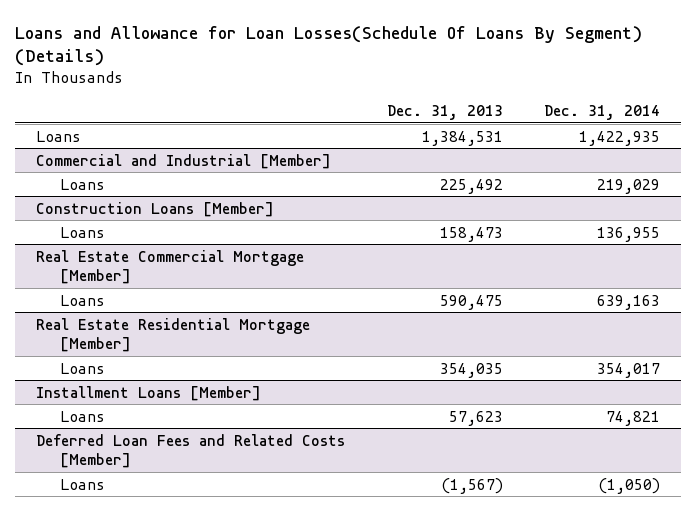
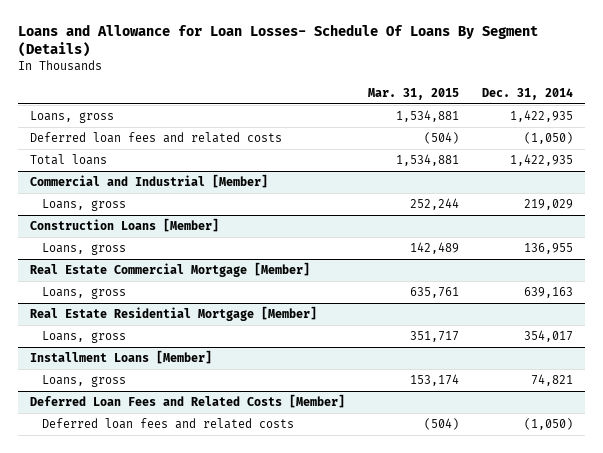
[14,25,642,67] Loans and Allowance for Loan Losses(Schedule Of Loans By Segment) (Details) -> [17,24,538,58] Loans and Allowance for Loan Losses- Schedule Of Loans By Segment (Details)
[386,104,503,120] Dec. 31, 2013 -> none
none -> [367,87,459,100] Mar. 31, 2015
none -> [29,110,114,123] Loans, gross
none -> [29,131,282,143] Deferred loan fees and related costs
[35,130,81,142] Loans -> [29,153,107,165] Total loans
[59,178,105,190] Loans -> [41,198,126,211] Loans, gross
[59,226,105,238] Loans -> [41,242,126,255] Loans, gross
[59,294,105,306] Loans -> [41,286,126,299] Loans, gross
[59,362,105,374] Loans -> [41,330,126,343] Loans, gross
[59,410,105,422] Loans -> [41,374,126,387] Loans, gross
[59,478,105,490] Loans -> none
none -> [41,417,294,429] Deferred loan fees and related costs

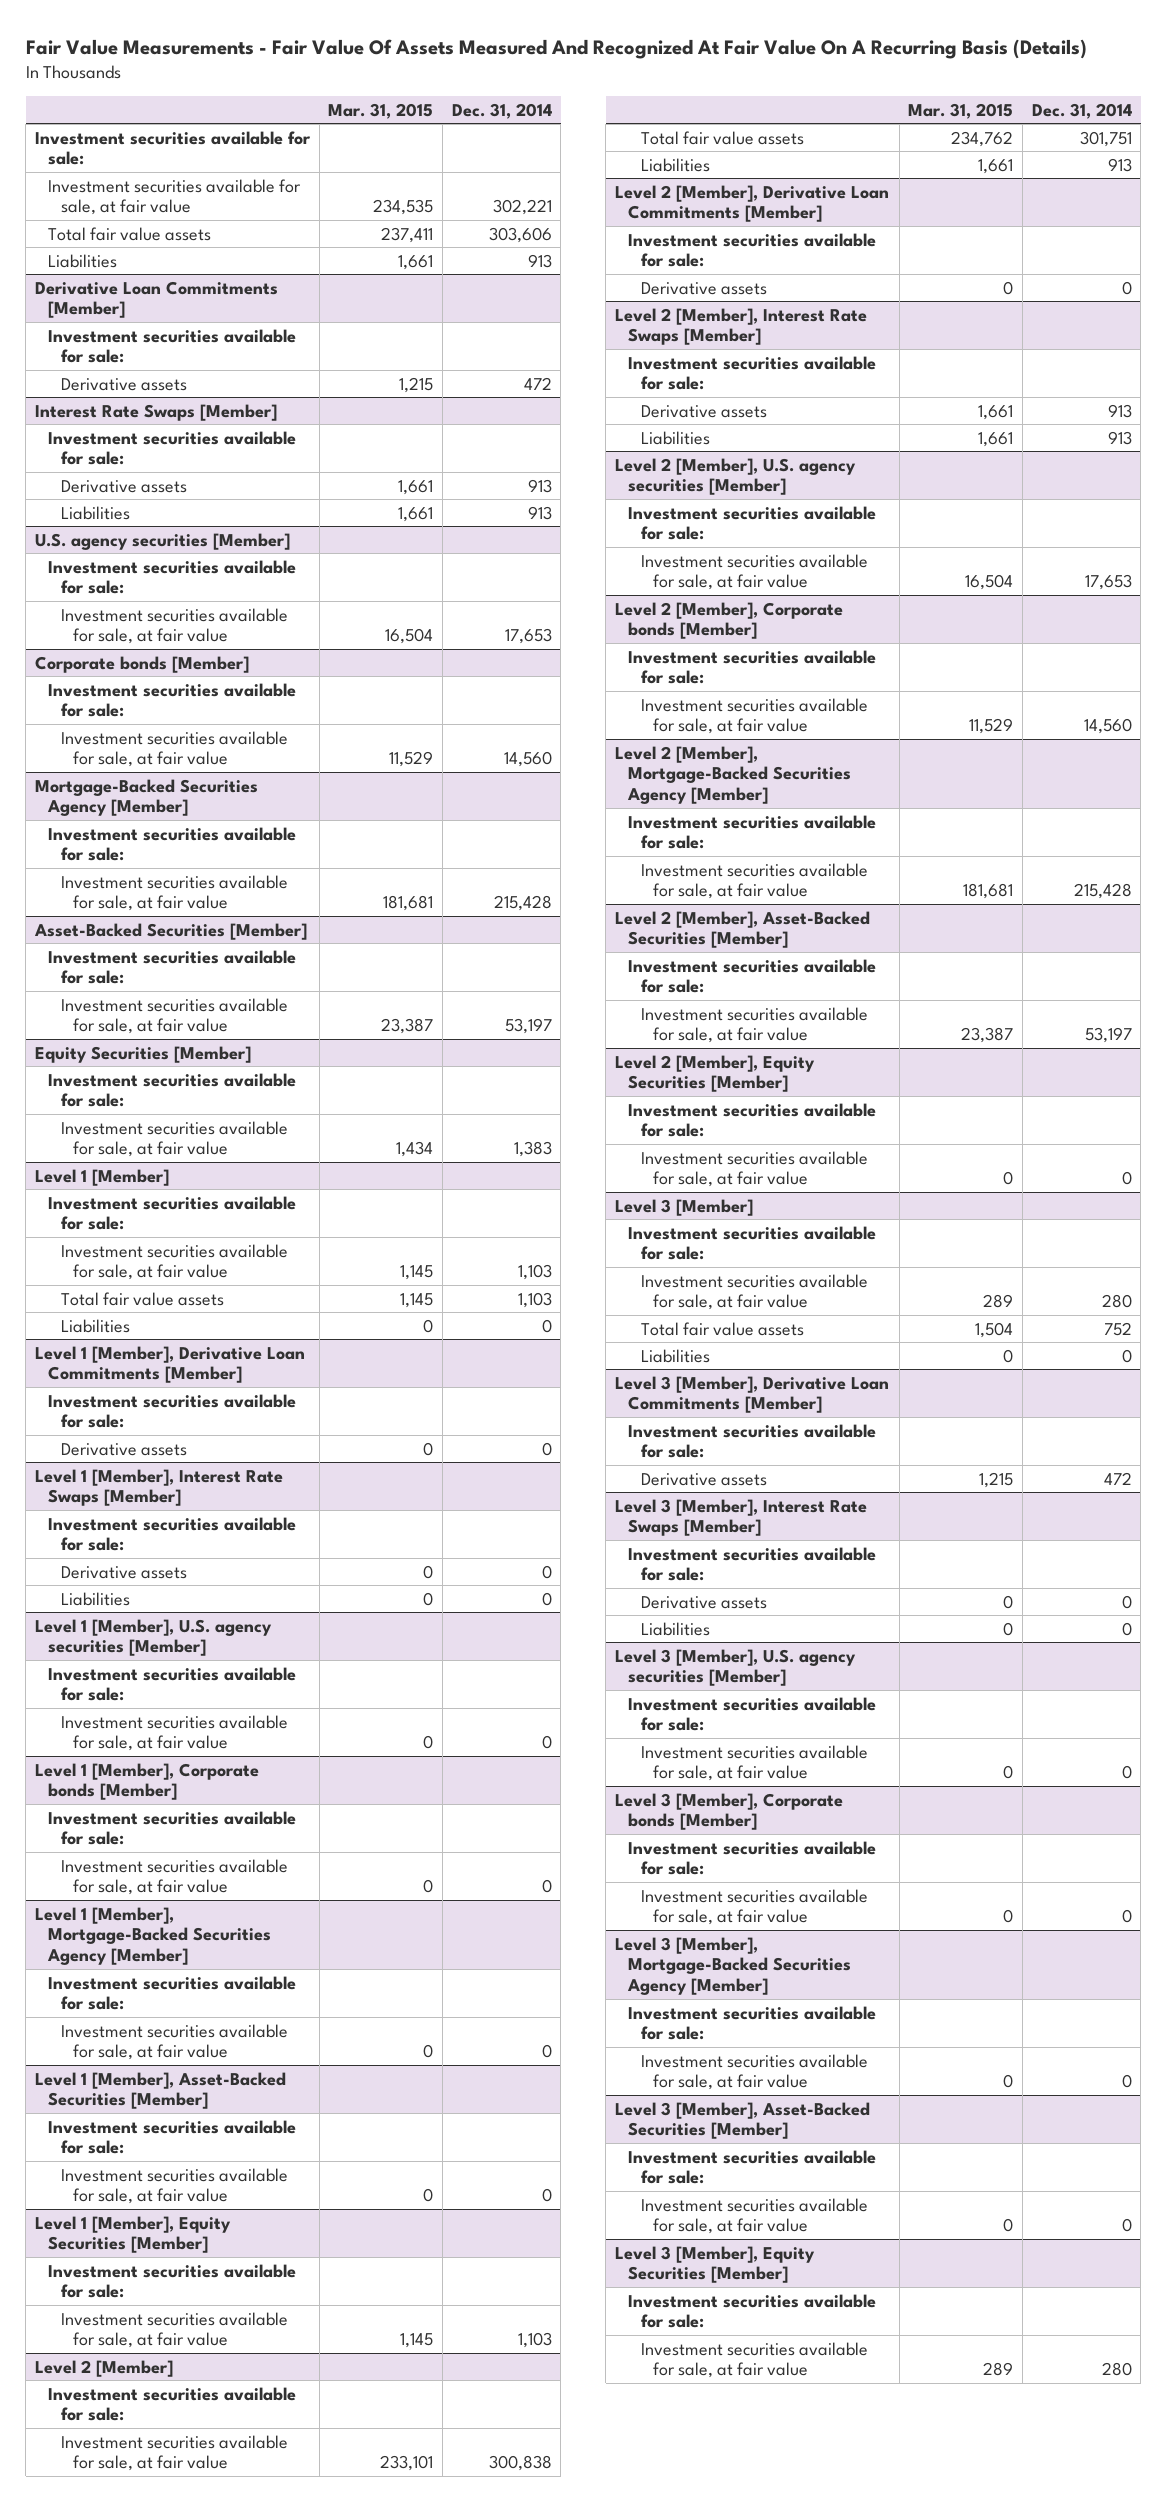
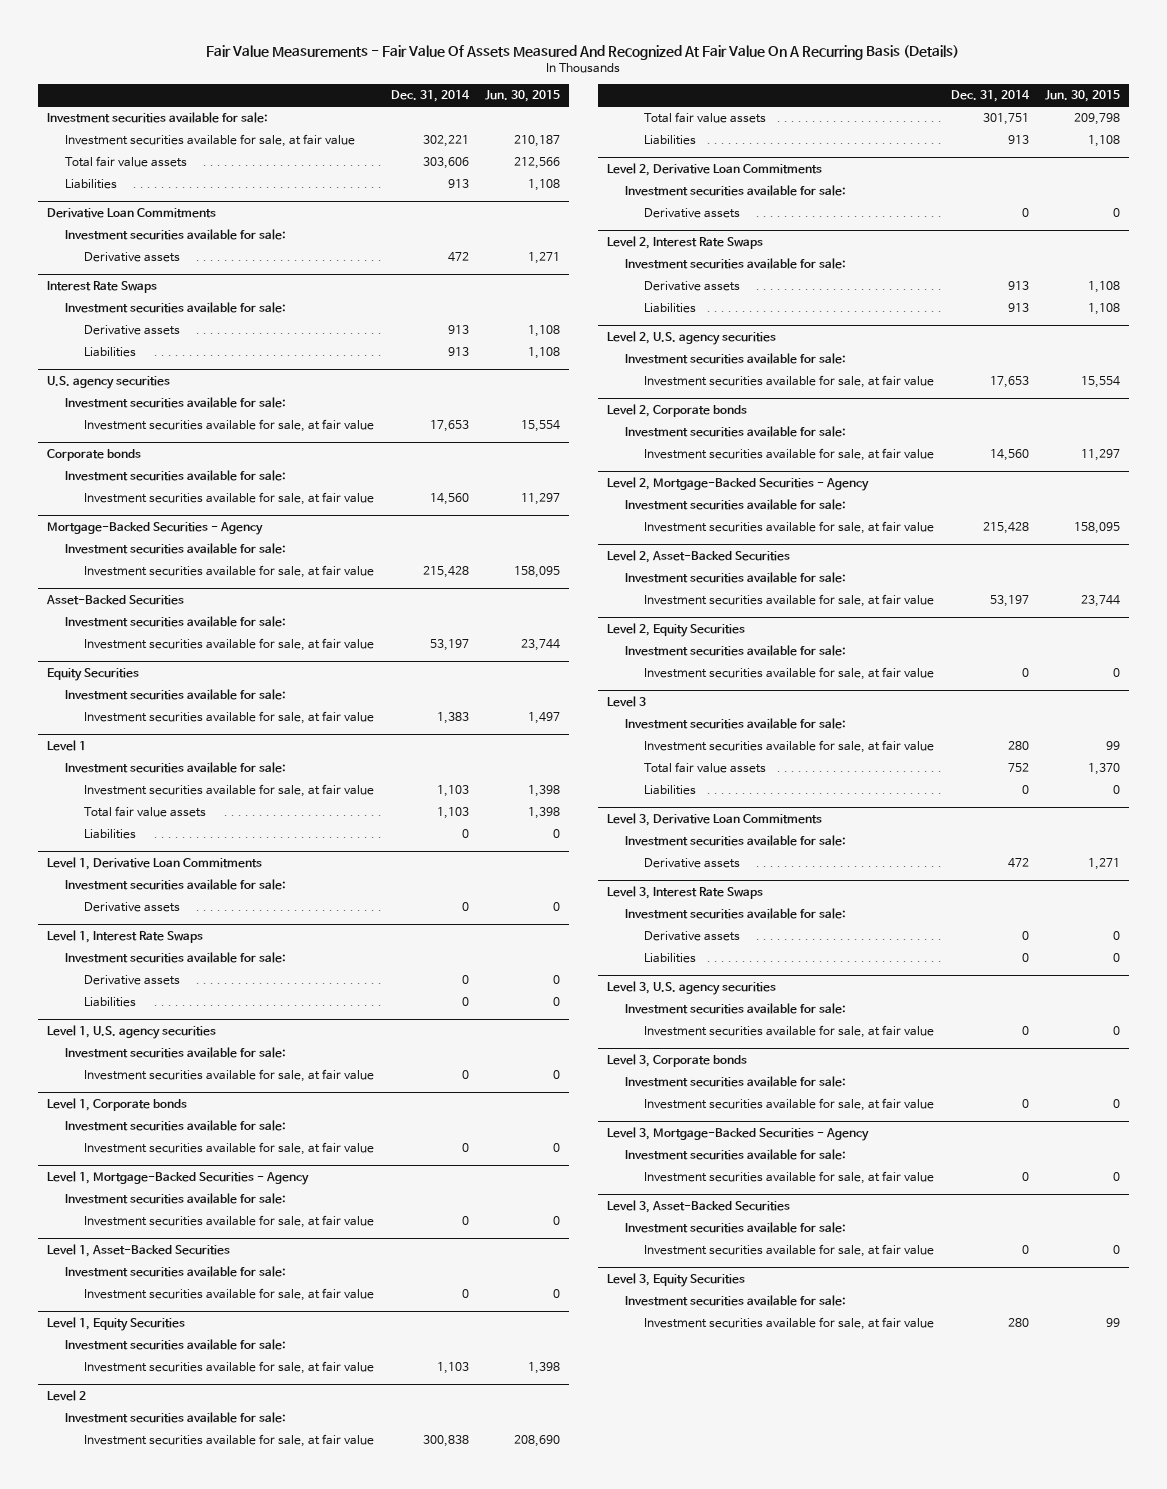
[328,102,434,119] Mar. 31, 2015 -> none
none -> [485,90,561,103] Jun. 30, 2015
[35,280,279,319] Derivative Loan Commitments [Member] -> [46,208,216,219] Derivative Loan Commitments
[35,403,278,421] Interest Rate Swaps [Member] -> [46,281,157,294] Interest Rate Swaps
[35,532,291,550] U.S. agency securities [Member] -> [46,376,170,390] U.S. agency securities
[35,655,250,673] Corporate bonds [Member] -> [46,449,141,462] Corporate bonds
[35,778,259,817] Mortgage-Backed Securities Agency [Member] -> [46,522,263,536] Mortgage-Backed Securities - Agency
[34,922,308,940] Asset-Backed Securities [Member] -> [45,595,184,606] Asset-Backed Securities
[35,1045,252,1063] Equity Securities [Member] -> [46,668,139,682] Equity Securities
[35,1168,170,1186] Level 1 [Member] -> [46,740,86,752] Level 1
[35,1345,306,1384] Level 1 [Member], Derivative Loan Commitments [Member] -> [46,857,262,871] Level 1, Derivative Loan Commitments
[35,1468,284,1507] Level 1 [Member], Interest Rate Swaps [Member] -> [46,930,203,944] Level 1, Interest Rate Swaps
[35,1618,273,1657] Level 1 [Member], U.S. agency securities [Member] -> [46,1025,216,1040] Level 1, U.S. agency securities
[35,1762,260,1801] Level 1 [Member], Corporate bonds [Member] -> [46,1098,187,1112] Level 1, Corporate bonds
[35,1906,271,1966] Level 1 [Member], Mortgage-Backed Securities Agency [Member] -> [46,1171,309,1186] Level 1, Mortgage-Backed Securities - Agency
[35,2071,287,2110] Level 1 [Member], Asset-Backed Securities [Member] -> [46,1244,230,1258] Level 1, Asset-Backed Securities
[35,2215,232,2254] Level 1 [Member], Equity Securities [Member] -> [46,1317,185,1332] Level 1, Equity Securities
[35,2359,174,2377] Level 2 [Member] -> [46,1390,86,1402] Level 2
[615,184,890,223] Level 2 [Member], Derivative Loan Commitments [Member] -> [606,163,822,177] Level 2, Derivative Loan Commitments
[615,307,868,346] Level 2 [Member], Interest Rate Swaps [Member] -> [606,236,763,250] Level 2, Interest Rate Swaps
[615,457,857,496] Level 2 [Member], U.S. agency securities [Member] -> [606,331,776,346] Level 2, U.S. agency securities
[615,601,844,640] Level 2 [Member], Corporate bonds [Member] -> [606,404,747,418] Level 2, Corporate bonds
[615,745,851,805] Level 2 [Member], Mortgage-Backed Securities Agency [Member] -> [606,477,869,492] Level 2, Mortgage-Backed Securities - Agency
[615,910,871,949] Level 2 [Member], Asset-Backed Securities [Member] -> [606,550,790,564] Level 2, Asset-Backed Securities
[615,1054,816,1093] Level 2 [Member], Equity Securities [Member] -> [606,623,745,638] Level 2, Equity Securities
[615,1198,754,1216] Level 3 [Member] -> [606,696,646,708] Level 3
[615,1375,890,1414] Level 3 [Member], Derivative Loan Commitments [Member] -> [606,813,822,827] Level 3, Derivative Loan Commitments
[615,1498,868,1537] Level 3 [Member], Interest Rate Swaps [Member] -> [606,886,763,900] Level 3, Interest Rate Swaps
[615,1648,857,1687] Level 3 [Member], U.S. agency securities [Member] -> [606,981,776,996] Level 3, U.S. agency securities
[615,1792,844,1831] Level 3 [Member], Corporate bonds [Member] -> [606,1054,747,1068] Level 3, Corporate bonds
[615,1936,851,1996] Level 3 [Member], Mortgage-Backed Securities Agency [Member] -> [606,1127,869,1142] Level 3, Mortgage-Backed Securities - Agency
[615,2101,871,2140] Level 3 [Member], Asset-Backed Securities [Member] -> [606,1200,790,1214] Level 3, Asset-Backed Securities
[615,2245,816,2284] Level 3 [Member], Equity Securities [Member] -> [606,1273,745,1288] Level 3, Equity Securities

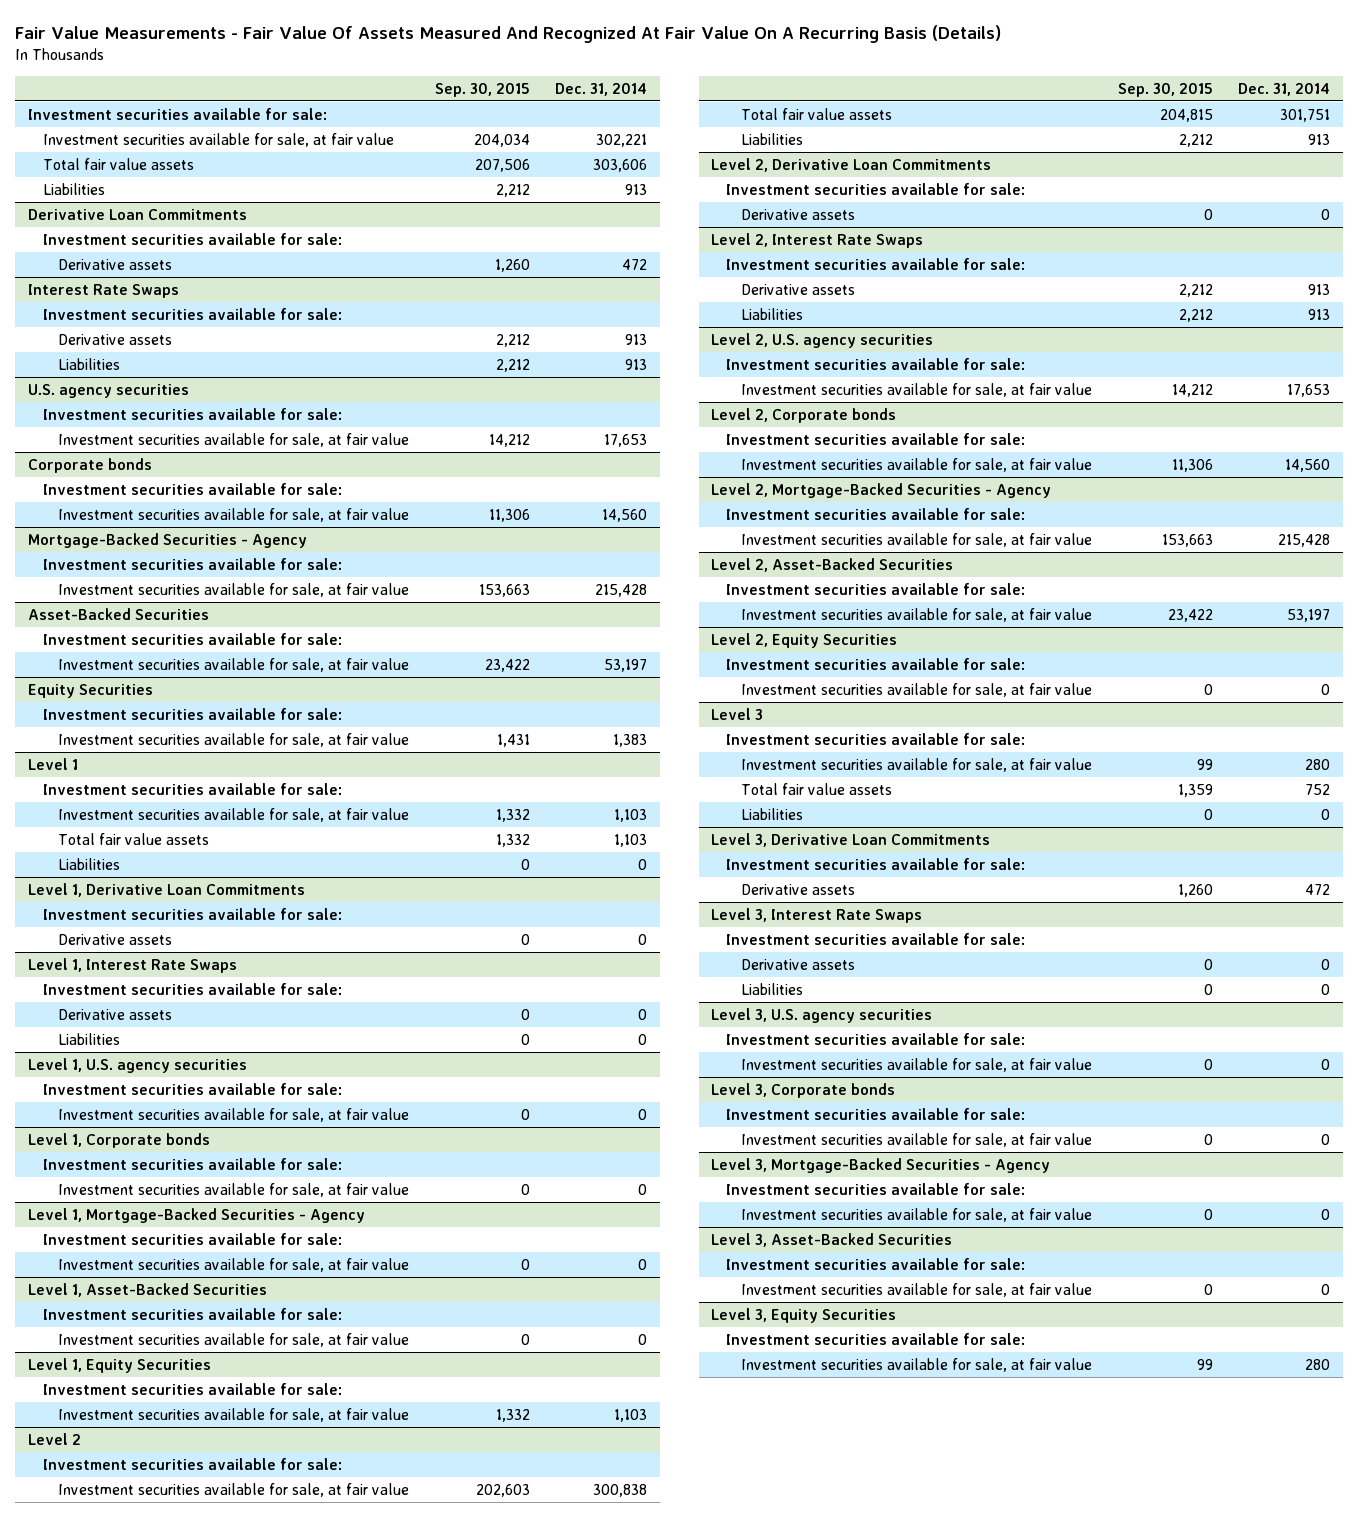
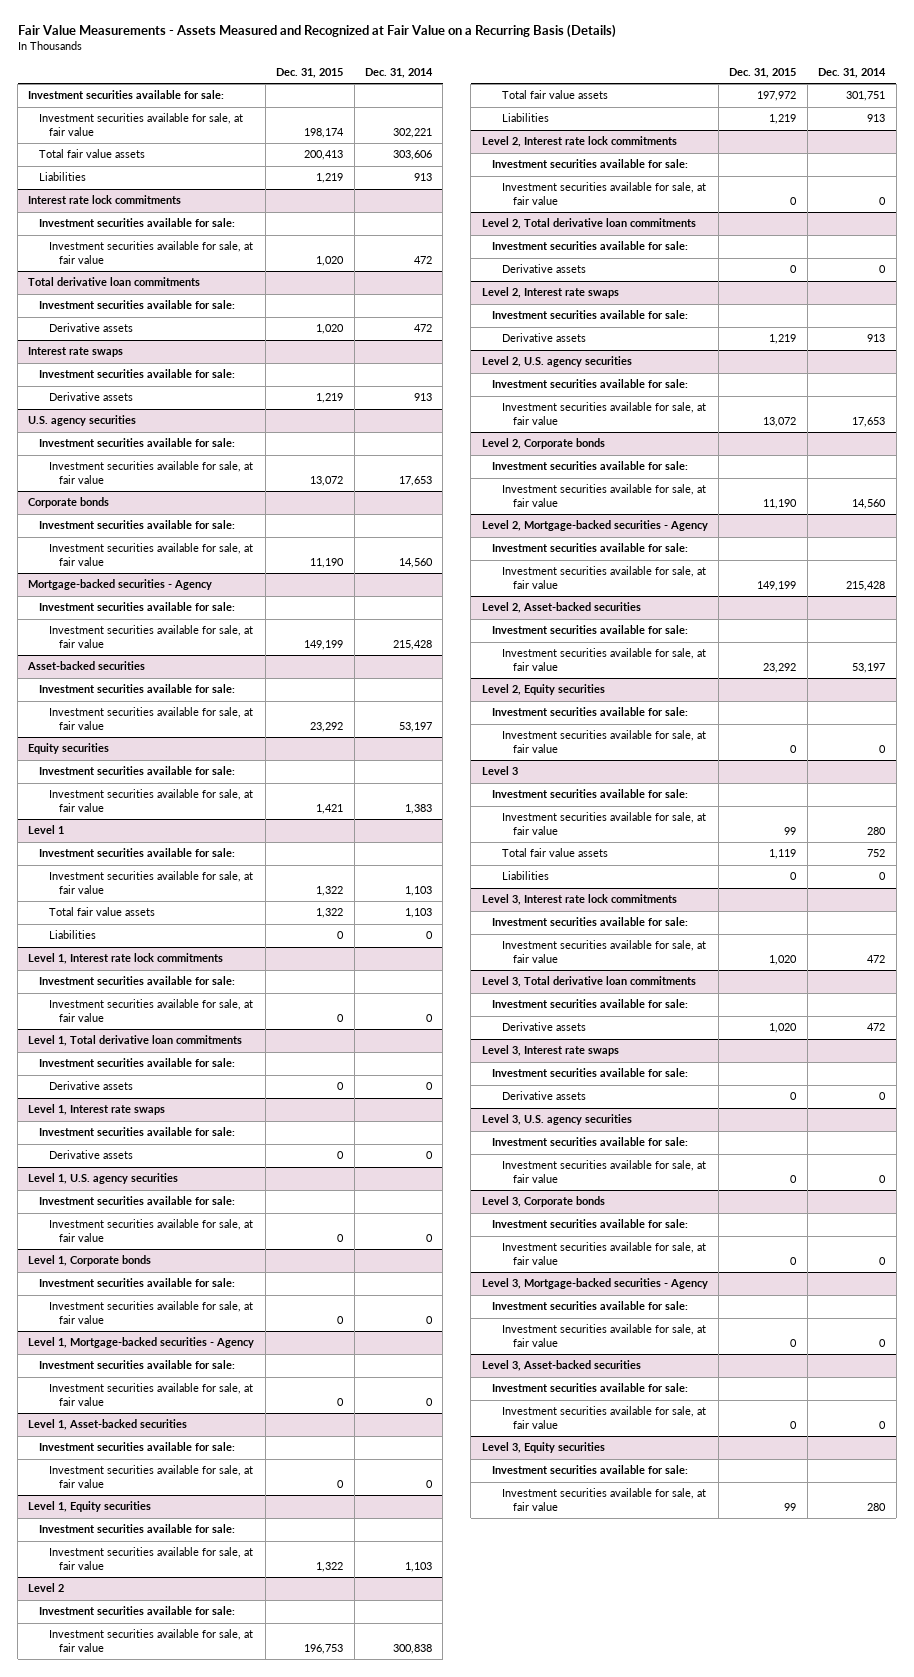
[15,25,1002,44] Fair Value Measurements - Fair Value Of Assets Measured And Recognized At Fair Value On A Recurring Basis (Details) -> [17,23,616,38] Fair Value Measurements - Assets Measured and Recognized at Fair Value on a Recurring Basis (Details)
[434,82,530,97] Sep. 30, 2015 -> none
none -> [276,68,344,79] Dec. 31, 2015
[27,208,247,220] Derivative Loan Commitments -> none
none -> [28,195,182,205] Interest rate lock commitments
none -> [49,241,254,264] Investment securities available for sale, at fair value
none -> [28,277,201,287] Total derivative loan commitments
none -> [38,300,235,310] Investment securities available for sale:
[27,283,179,298] Interest Rate Swaps -> [28,347,124,358] Interest rate swaps
[58,357,121,370] Liabilities -> none
[27,532,307,548] Mortgage-Backed Securities - Agency -> [28,579,213,591] Mortgage-backed securities - Agency
[27,607,209,620] Asset-Backed Securities -> [27,661,146,671] Asset-backed securities
[27,683,153,698] Equity Securities -> [28,743,110,755] Equity securities
[27,882,305,897] Level 1, Derivative Loan Commitments -> none
none -> [28,953,224,965] Level 1, Interest rate lock commitments
none -> [49,999,254,1022] Investment securities available for sale, at fair value
none -> [28,1035,243,1047] Level 1, Total derivative loan commitments
none -> [38,1058,235,1068] Investment securities available for sale:
[27,957,237,973] Level 1, Interest Rate Swaps -> [28,1104,166,1116] Level 1, Interest rate swaps
[58,1032,121,1045] Liabilities -> none
[27,1207,365,1223] Level 1, Mortgage-Backed Securities - Agency -> [28,1337,255,1349] Level 1, Mortgage-backed securities - Agency
[27,1282,267,1297] Level 1, Asset-Backed Securities -> [28,1419,188,1431] Level 1, Asset-backed securities
[27,1357,211,1373] Level 1, Equity Securities -> [28,1501,152,1513] Level 1, Equity securities
[711,157,992,172] Level 2, Derivative Loan Commitments -> none
none -> [481,136,677,148] Level 2, Interest rate lock commitments
none -> [502,182,707,205] Investment securities available for sale, at fair value
none -> [481,218,696,230] Level 2, Total derivative loan commitments
none -> [491,241,688,251] Investment securities available for sale:
[711,232,924,248] Level 2, Interest Rate Swaps -> [481,287,619,299] Level 2, Interest rate swaps
[741,307,804,320] Liabilities -> none
[711,482,1052,498] Level 2, Mortgage-Backed Securities - Agency -> [481,520,708,532] Level 2, Mortgage-backed securities - Agency
[711,557,954,572] Level 2, Asset-Backed Securities -> [481,602,641,614] Level 2, Asset-backed securities
[711,632,898,648] Level 2, Equity Securities -> [481,684,605,696] Level 2, Equity securities
[711,832,991,847] Level 3, Derivative Loan Commitments -> none
none -> [481,894,677,906] Level 3, Interest rate lock commitments
none -> [502,940,707,963] Investment securities available for sale, at fair value
none -> [481,976,696,988] Level 3, Total derivative loan commitments
none -> [491,999,688,1009] Investment securities available for sale:
[711,907,923,923] Level 3, Interest Rate Swaps -> [481,1045,619,1057] Level 3, Interest rate swaps
[741,982,804,995] Liabilities -> none
[711,1157,1051,1173] Level 3, Mortgage-Backed Securities - Agency -> [481,1278,708,1290] Level 3, Mortgage-backed securities - Agency
[711,1232,953,1247] Level 3, Asset-Backed Securities -> [481,1360,641,1372] Level 3, Asset-backed securities
[711,1307,897,1323] Level 3, Equity Securities -> [481,1442,605,1454] Level 3, Equity securities

